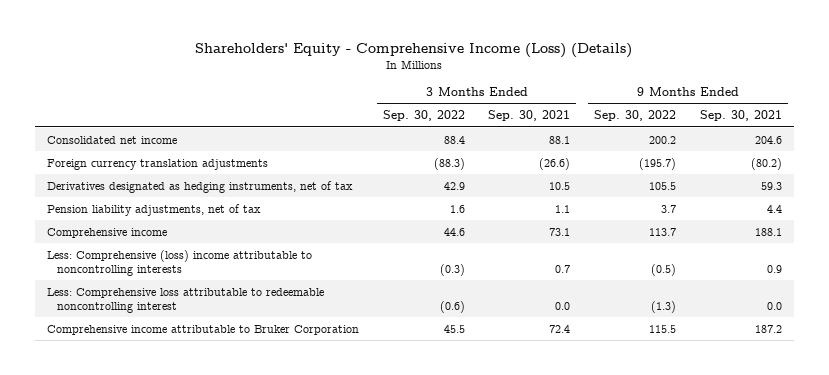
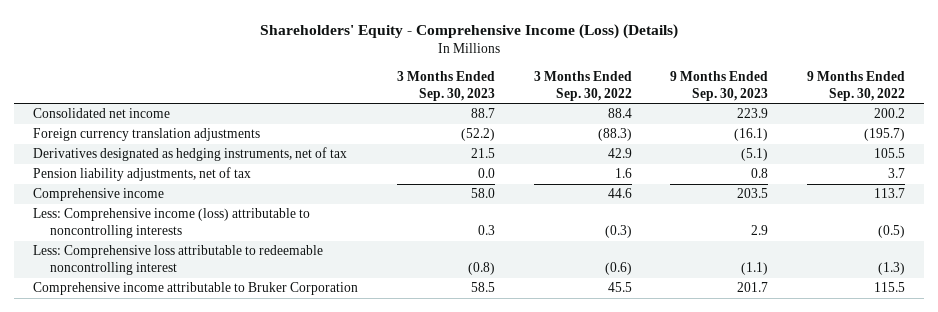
[488,110,571,122] Sep. 30, 2021 -> none
[700,110,783,122] Sep. 30, 2021 -> none
none -> [397,70,496,101] 3 Months Ended Sep. 30, 2023
none -> [670,70,769,101] 9 Months Ended Sep. 30, 2023
[46,249,312,276] Less: Comprehensive (loss) income attributable to noncontrolling interests -> [33,208,311,239] Less: Comprehensive income (loss) attributable to noncontrolling interests

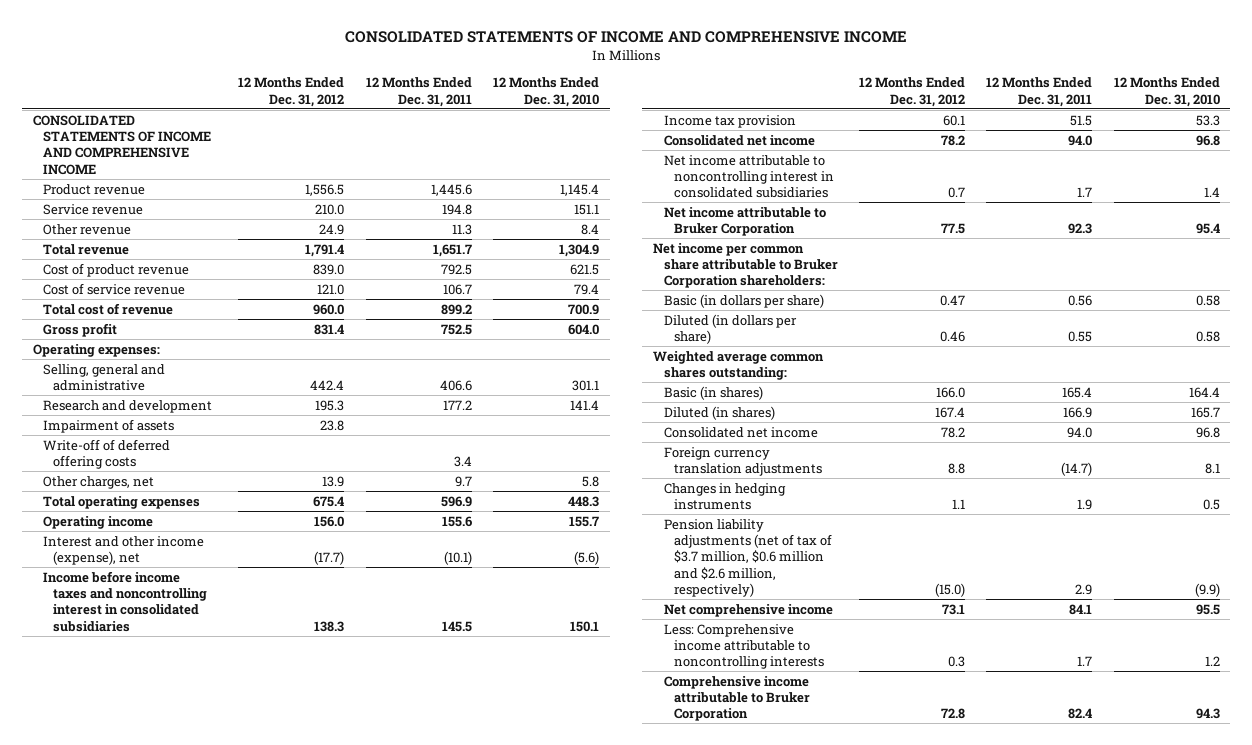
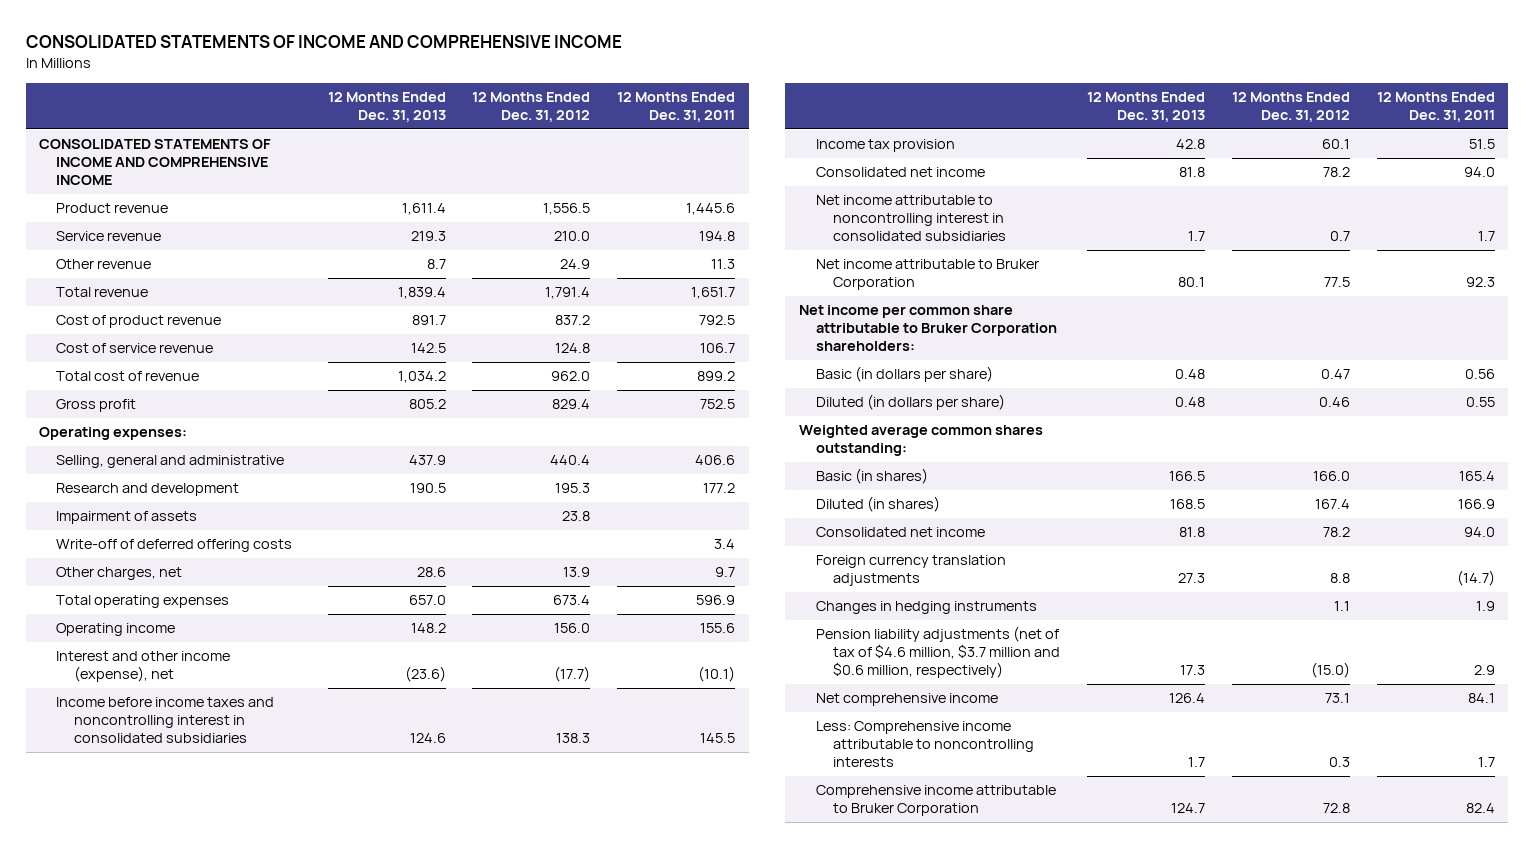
[493,77,600,107] 12 Months Ended Dec. 31, 2010 -> none
none -> [327,92,446,123] 12 Months Ended Dec. 31, 2013
[313,263,345,275] 839.0 -> [555,315,591,326] 837.2
[317,283,345,295] 121.0 -> [555,343,591,354] 124.8
[313,303,345,315] 960.0 -> [551,371,591,382] 962.0
[314,323,345,335] 831.4 -> [552,399,591,410] 829.4
[310,379,345,390] 442.4 -> [550,455,591,466] 440.4
[313,495,345,507] 675.4 -> [553,595,591,606] 673.4
[663,518,833,598] Pension liability adjustments (net of tax of $3.7 million, $0.6 million and $2.6 million, respectively) -> [816,626,1061,679] Pension liability adjustments (net of tax of $4.6 million, $3.7 million and $0.6 million, respectively)

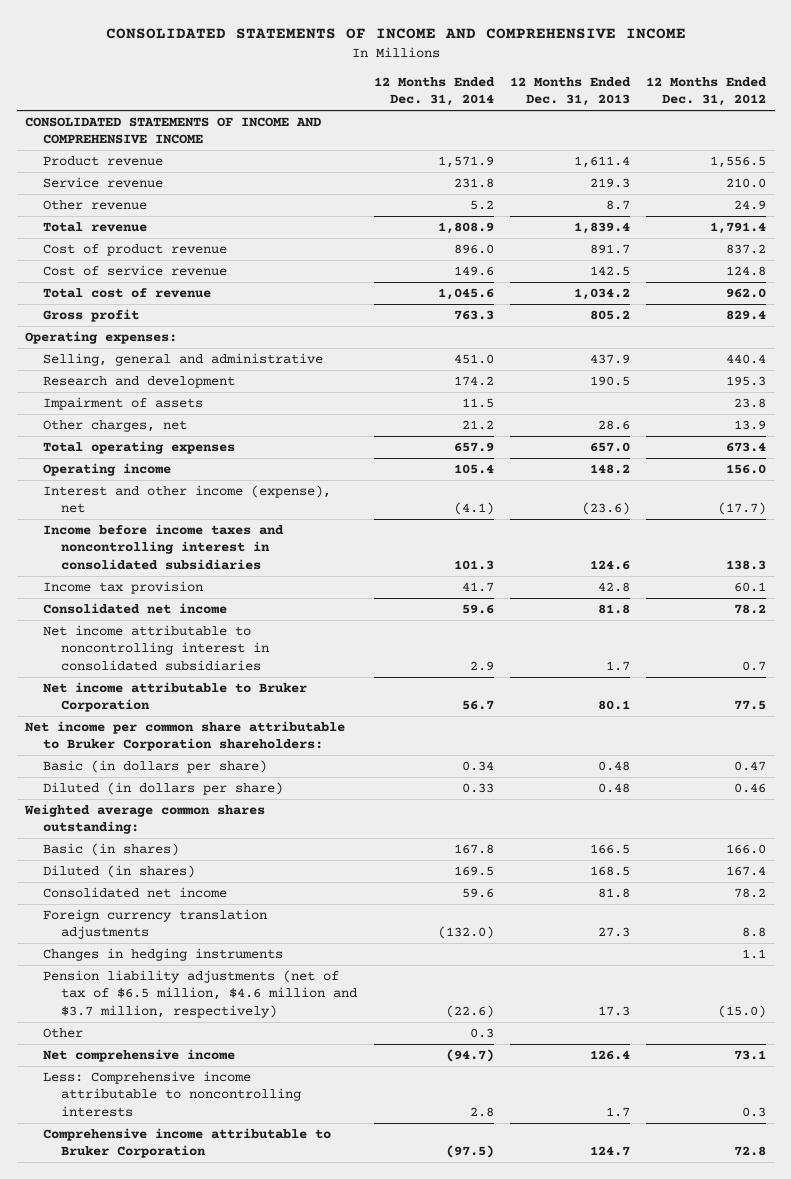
[617,92,736,123] 12 Months Ended Dec. 31, 2011 -> none
none -> [373,77,495,107] 12 Months Ended Dec. 31, 2014
[56,539,293,553] Write-off of deferred offering costs -> none
[816,626,1061,679] Pension liability adjustments (net of tax of $4.6 million, $3.7 million and $0.6 million, respectively) -> [43,970,358,1018] Pension liability adjustments (net of tax of $6.5 million, $4.6 million and $3.7 million, respectively)
none -> [43,1028,84,1039] Other

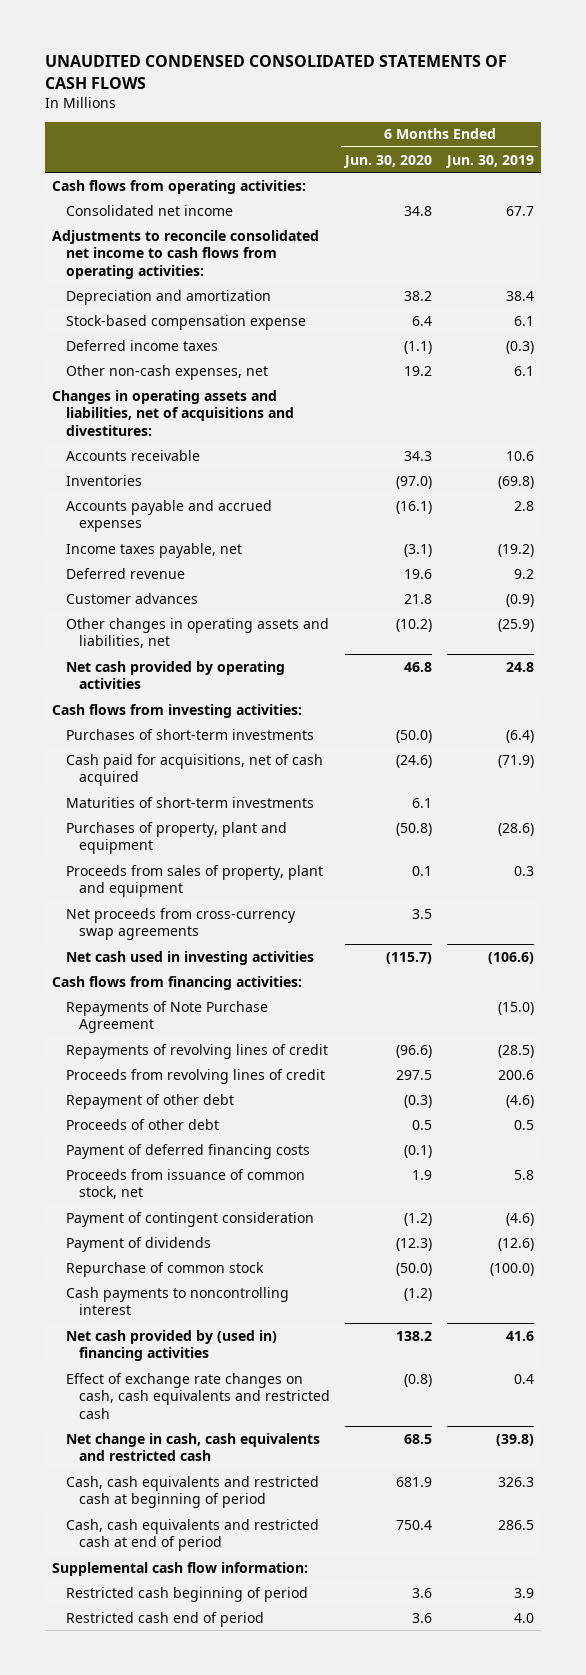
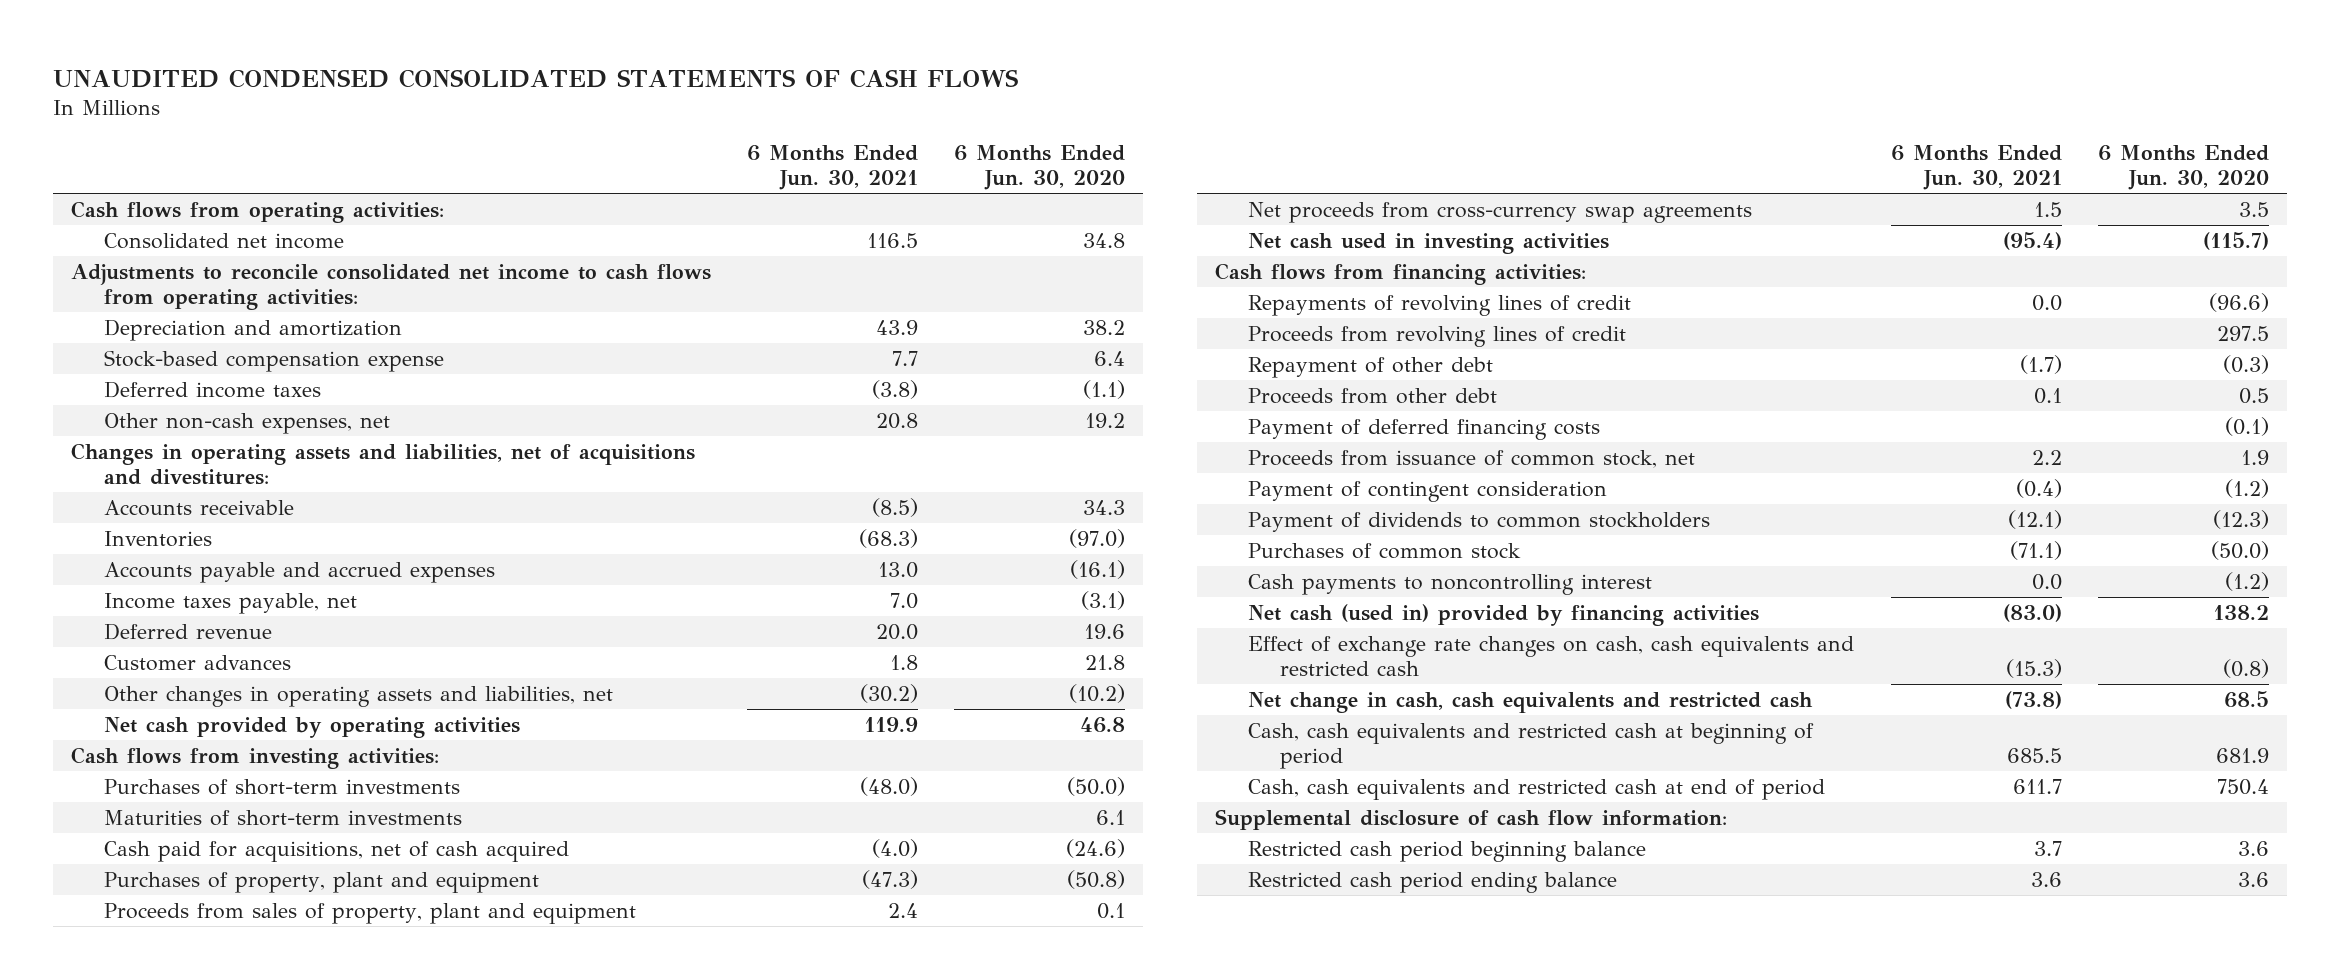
[445,154,535,168] Jun. 30, 2019 -> none
none -> [747,144,919,190] 6 Months Ended Jun. 30, 2021
[65,753,323,787] Cash paid for acquisitions, net of cash acquired -> [104,840,570,862] Cash paid for acquisitions, net of cash acquired
[65,1000,268,1034] Repayments of Note Purchase Agreement -> none
[65,1118,219,1130] Proceeds of other debt -> [1247,387,1497,404] Proceeds from other debt
[65,1236,211,1252] Payment of dividends -> [1247,511,1710,532] Payment of dividends to common stockholders
[65,1261,264,1277] Repurchase of common stock -> [1247,542,1521,559] Purchases of common stock
[65,1329,277,1362] Net cash provided by (used in) financing activities -> [1247,603,1759,626] Net cash (used in) provided by financing activities
[52,1561,309,1576] Supplemental cash flow information: -> [1214,808,1727,830] Supplemental disclosure of cash flow information:
[65,1586,308,1602] Restricted cash beginning of period -> [1247,840,1646,862] Restricted cash period beginning balance
[65,1611,264,1627] Restricted cash end of period -> [1247,871,1617,893] Restricted cash period ending balance

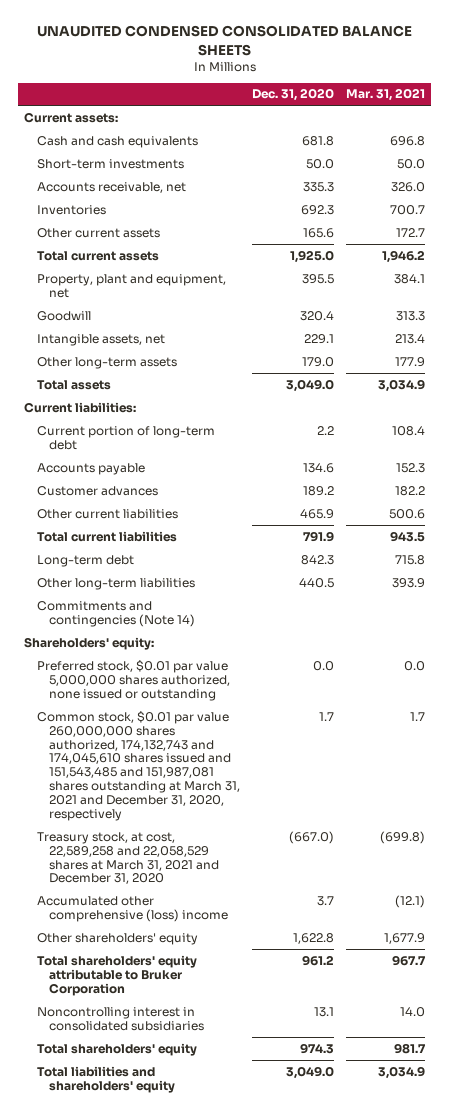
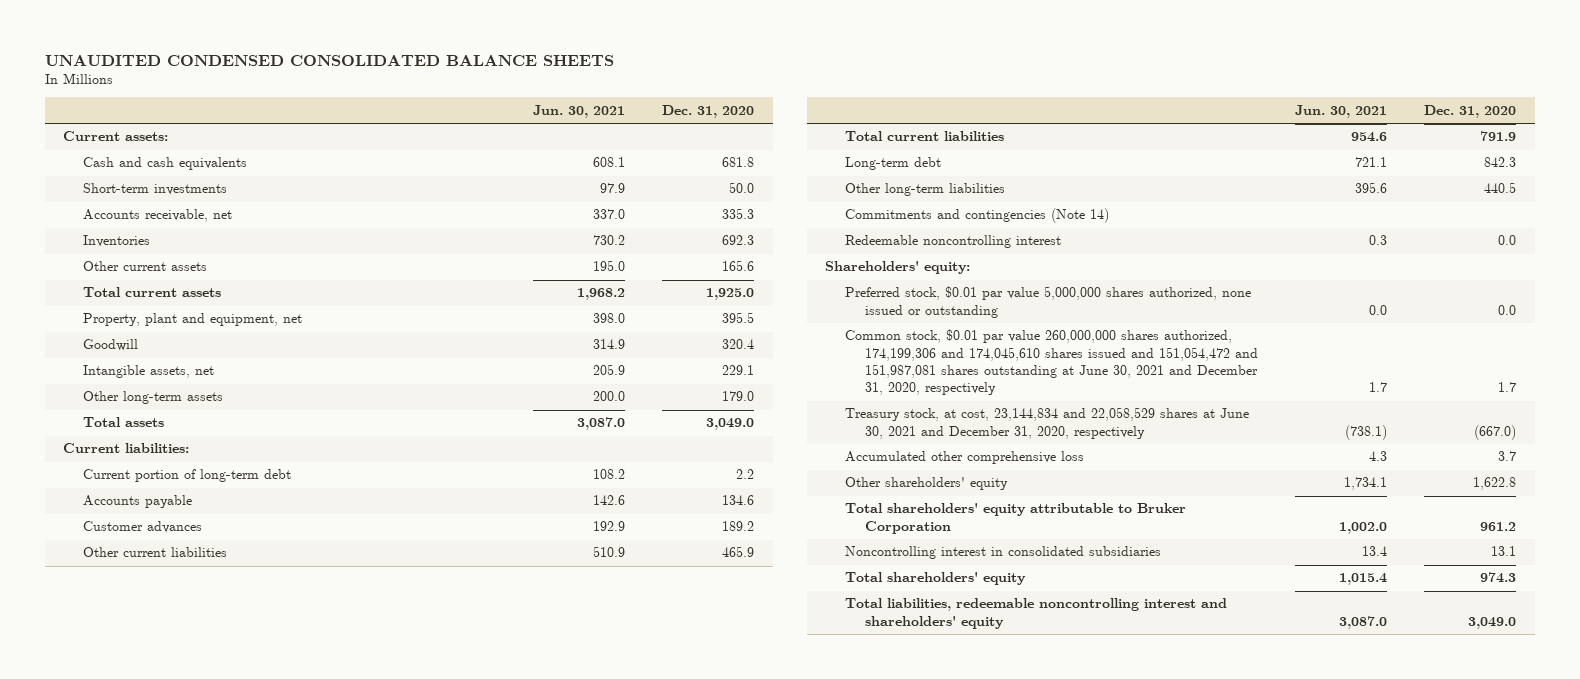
[346,88,426,102] Mar. 31, 2021 -> none
none -> [533,104,626,118] Jun. 30, 2021
none -> [845,235,1062,249] Redeemable noncontrolling interest
[36,710,241,822] Common stock, $0.01 par value 260,000,000 shares authorized, 174,132,743 and 174,045,610 shares issued and 151,543,485 and 151,987,081 shares outstanding at March 31, 2021 and December 31, 2020, respectively -> [845,329,1259,396] Common stock, $0.01 par value 260,000,000 shares authorized, 174,199,306 and 174,045,610 shares issued and 151,054,472 and 151,987,081 shares outstanding at June 30, 2021 and December 31, 2020, respectively
[36,831,220,885] Treasury stock, at cost, 22,589,258 and 22,058,529 shares at March 31, 2021 and December 31, 2020 -> [845,407,1250,439] Treasury stock, at cost, 23,144,834 and 22,058,529 shares at June 30, 2021 and December 31, 2020, respectively
[36,895,229,922] Accumulated other comprehensive (loss) income -> [845,451,1085,465] Accumulated other comprehensive loss
[36,1065,176,1093] Total liabilities and shareholders' equity -> [845,598,1228,629] Total liabilities, redeemable noncontrolling interest and shareholders' equity

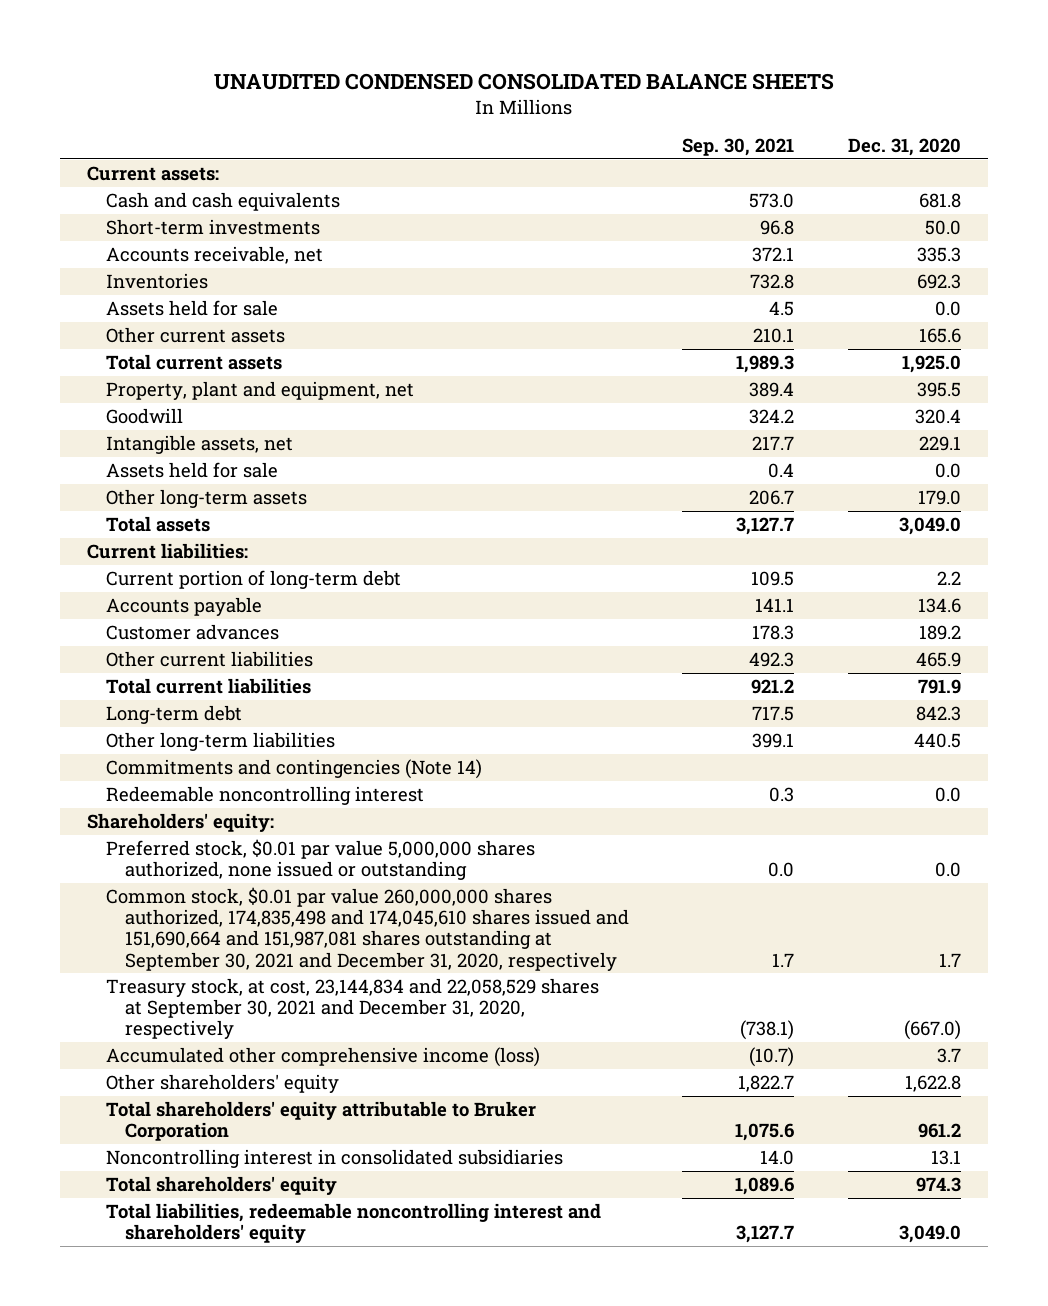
[533,104,626,118] Jun. 30, 2021 -> none
none -> [682,138,795,157] Sep. 30, 2021
none -> [105,300,278,317] Assets held for sale
none -> [105,462,278,479] Assets held for sale
[845,329,1259,396] Common stock, $0.01 par value 260,000,000 shares authorized, 174,199,306 and 174,045,610 shares issued and 151,054,472 and 151,987,081 shares outstanding at June 30, 2021 and December 31, 2020, respectively -> [105,887,629,971] Common stock, $0.01 par value 260,000,000 shares authorized, 174,835,498 and 174,045,610 shares issued and 151,690,664 and 151,987,081 shares outstanding at September 30, 2021 and December 31, 2020, respectively
[845,407,1250,439] Treasury stock, at cost, 23,144,834 and 22,058,529 shares at June 30, 2021 and December 31, 2020, respectively -> [105,978,599,1040] Treasury stock, at cost, 23,144,834 and 22,058,529 shares at September 30, 2021 and December 31, 2020, respectively
[845,451,1085,465] Accumulated other comprehensive loss -> [105,1047,540,1068] Accumulated other comprehensive income (loss)

